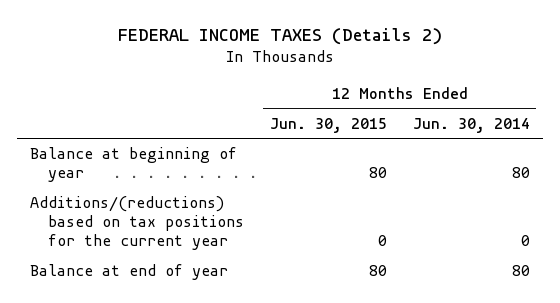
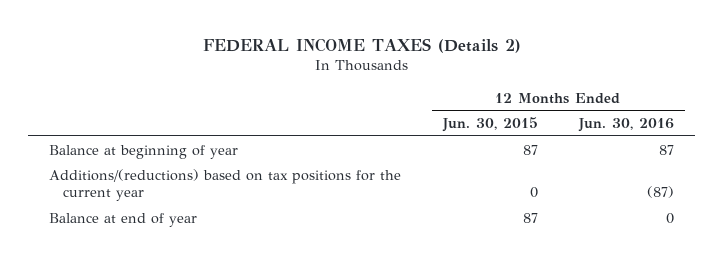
[412,117,530,133] Jun. 30, 2014 -> none
none -> [578,117,675,132] Jun. 30, 2016
[368,167,387,179] 80 -> [522,144,538,155] 87
[368,265,387,277] 80 -> [522,212,538,223] 87

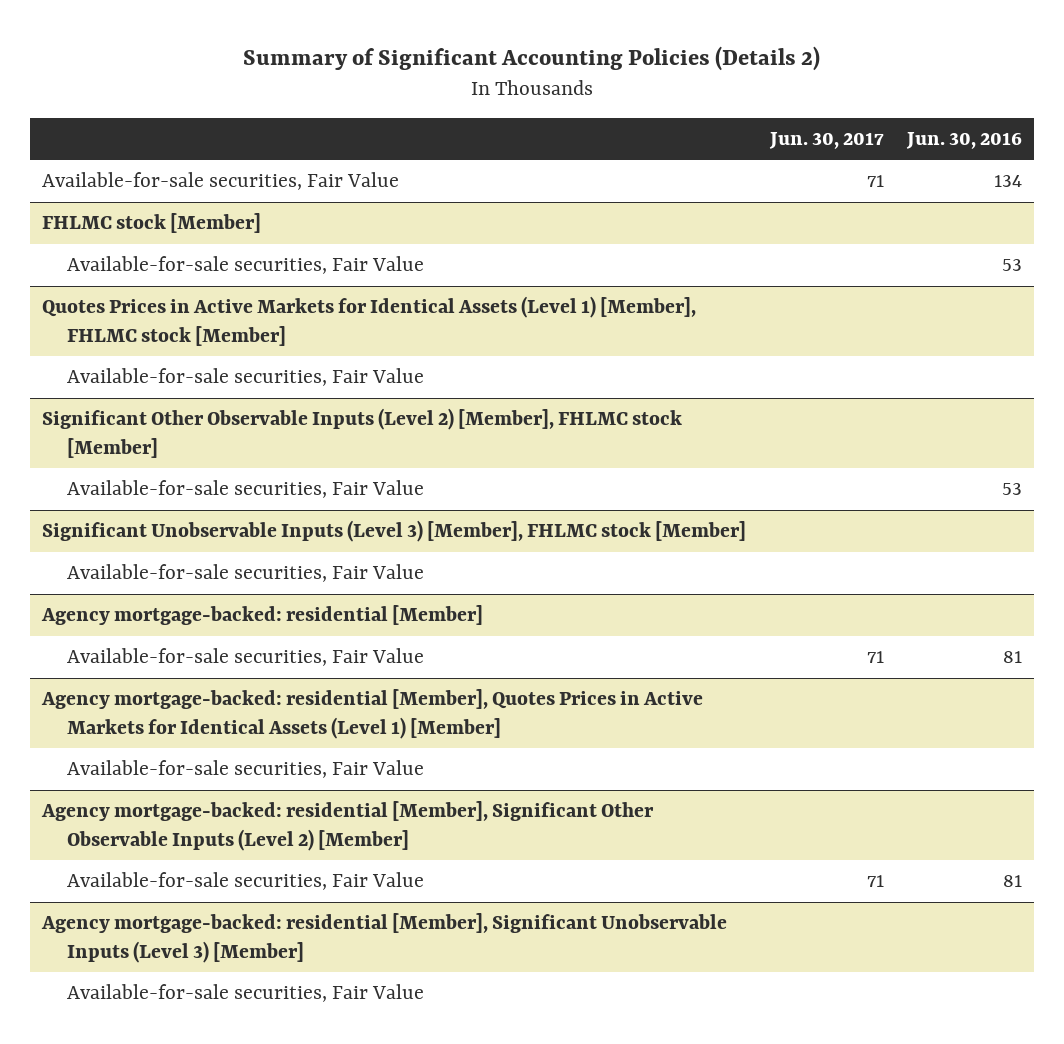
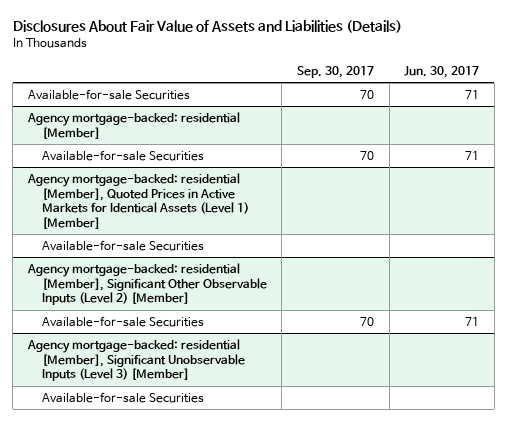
[243,45,821,71] Summary of Significant Accounting Policies (Details 2) -> [12,20,402,34] Disclosures About Fair Value of Assets and Liabilities (Details)
[906,131,1023,149] Jun. 30, 2016 -> none
none -> [297,66,375,79] Sep. 30, 2017
[41,213,261,234] FHLMC stock [Member] -> none
[66,256,424,275] Available-for-sale securities, Fair Value -> none
[41,296,696,346] Quotes Prices in Active Markets for Identical Assets (Level 1) [Member], FHLMC stock [Member] -> none
[66,368,424,387] Available-for-sale securities, Fair Value -> none
[41,408,682,458] Significant Other Observable Inputs (Level 2) [Member], FHLMC stock [Member] -> none
[66,480,424,499] Available-for-sale securities, Fair Value -> none
[41,520,746,543] Significant Unobservable Inputs (Level 3) [Member], FHLMC stock [Member] -> none
[66,564,424,583] Available-for-sale securities, Fair Value -> none
[41,172,399,191] Available-for-sale securities, Fair Value -> [27,88,190,100] Available-for-sale Securities
[66,648,424,667] Available-for-sale securities, Fair Value -> [41,149,204,161] Available-for-sale Securities
[40,689,703,739] Agency mortgage-backed: residential [Member], Quotes Prices in Active Markets for Identical Assets (Level 1) [Member] -> [26,172,249,230] Agency mortgage-backed: residential [Member], Quoted Prices in Active Markets for Identical Assets (Level 1) [Member]
[66,760,424,779] Available-for-sale securities, Fair Value -> [41,239,204,251] Available-for-sale Securities
[66,872,424,891] Available-for-sale securities, Fair Value -> [41,315,204,327] Available-for-sale Securities
[66,984,424,1003] Available-for-sale securities, Fair Value -> [41,391,204,403] Available-for-sale Securities

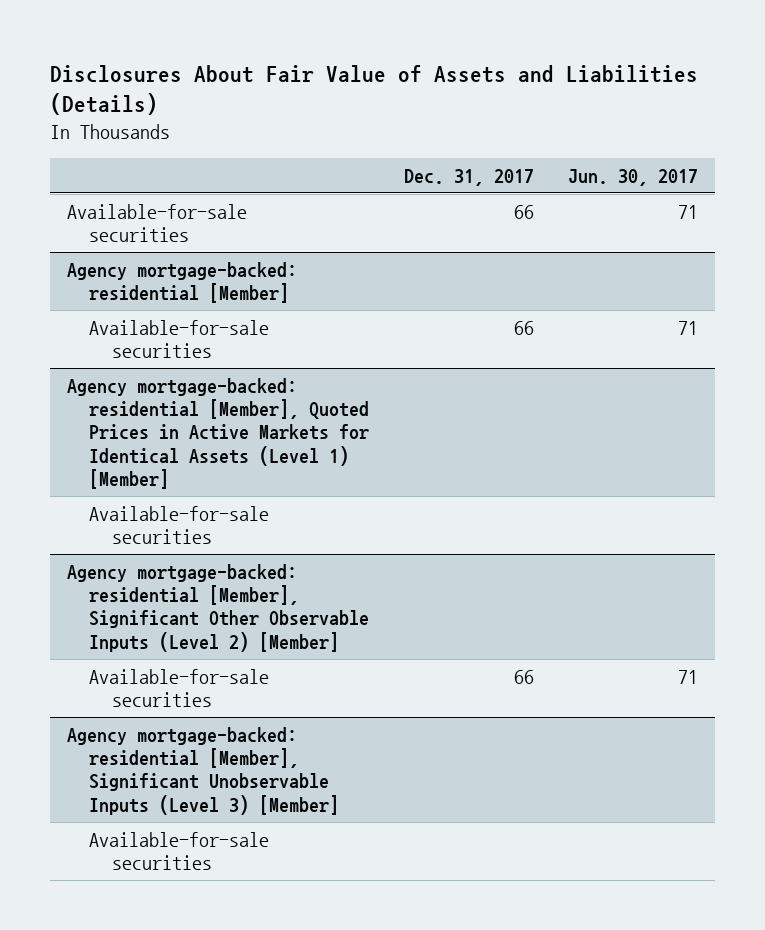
[297,66,375,79] Sep. 30, 2017 -> none
none -> [403,168,534,186] Dec. 31, 2017
[27,88,190,100] Available-for-sale Securities -> [66,203,247,243] Available-for-sale securities
[41,149,204,161] Available-for-sale Securities -> [89,319,270,359] Available-for-sale securities
[41,239,204,251] Available-for-sale Securities -> [89,505,270,545] Available-for-sale securities
[41,315,204,327] Available-for-sale Securities -> [89,668,270,708] Available-for-sale securities
[41,391,204,403] Available-for-sale Securities -> [89,831,270,871] Available-for-sale securities

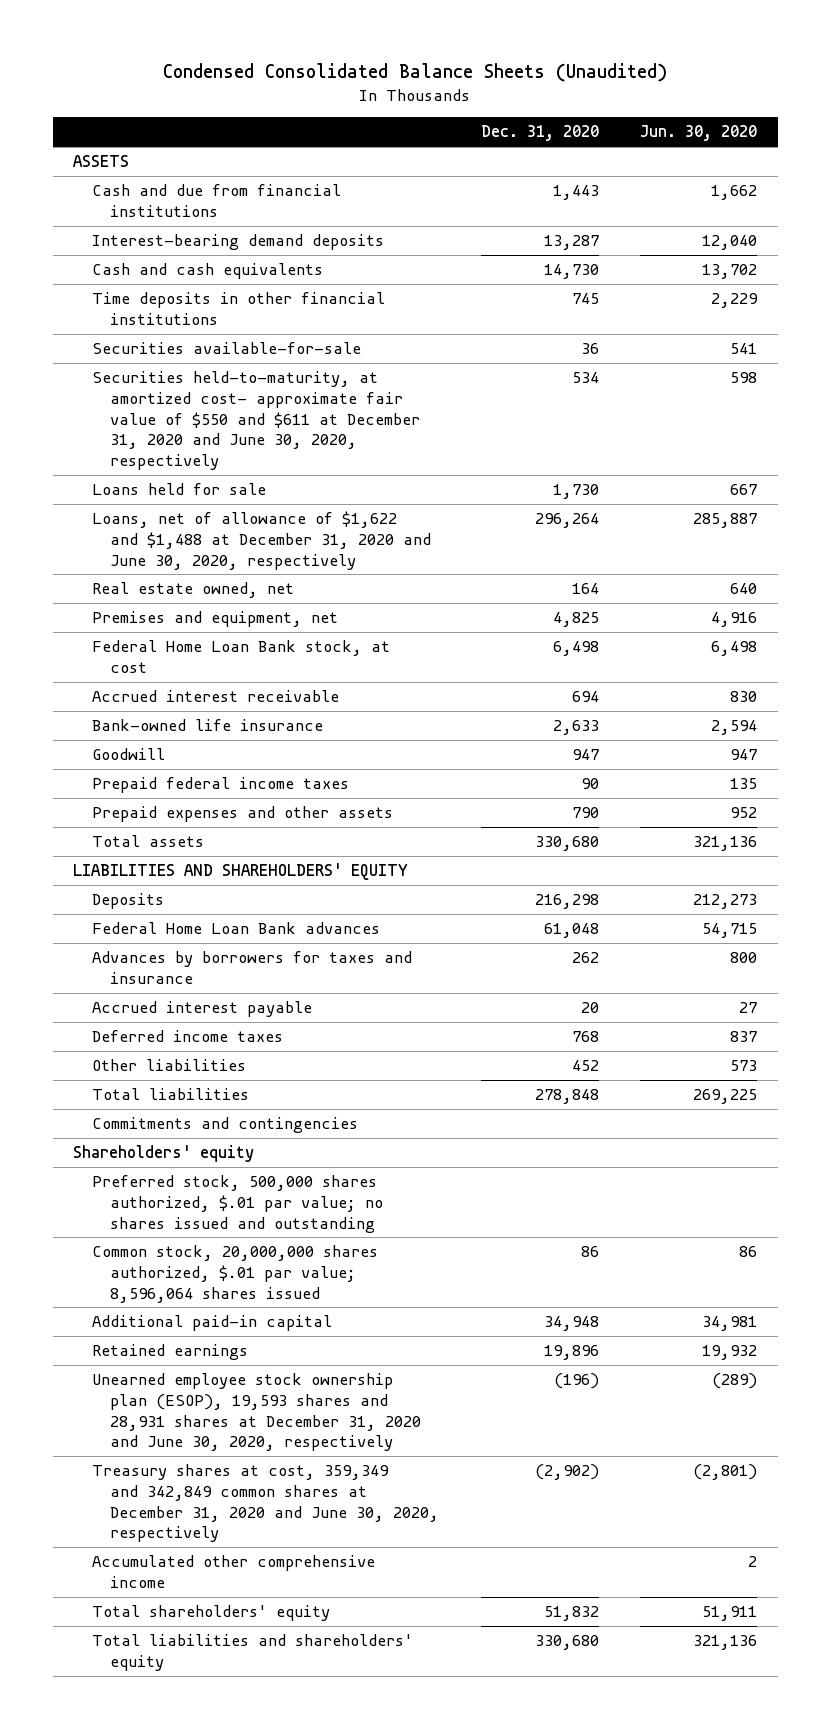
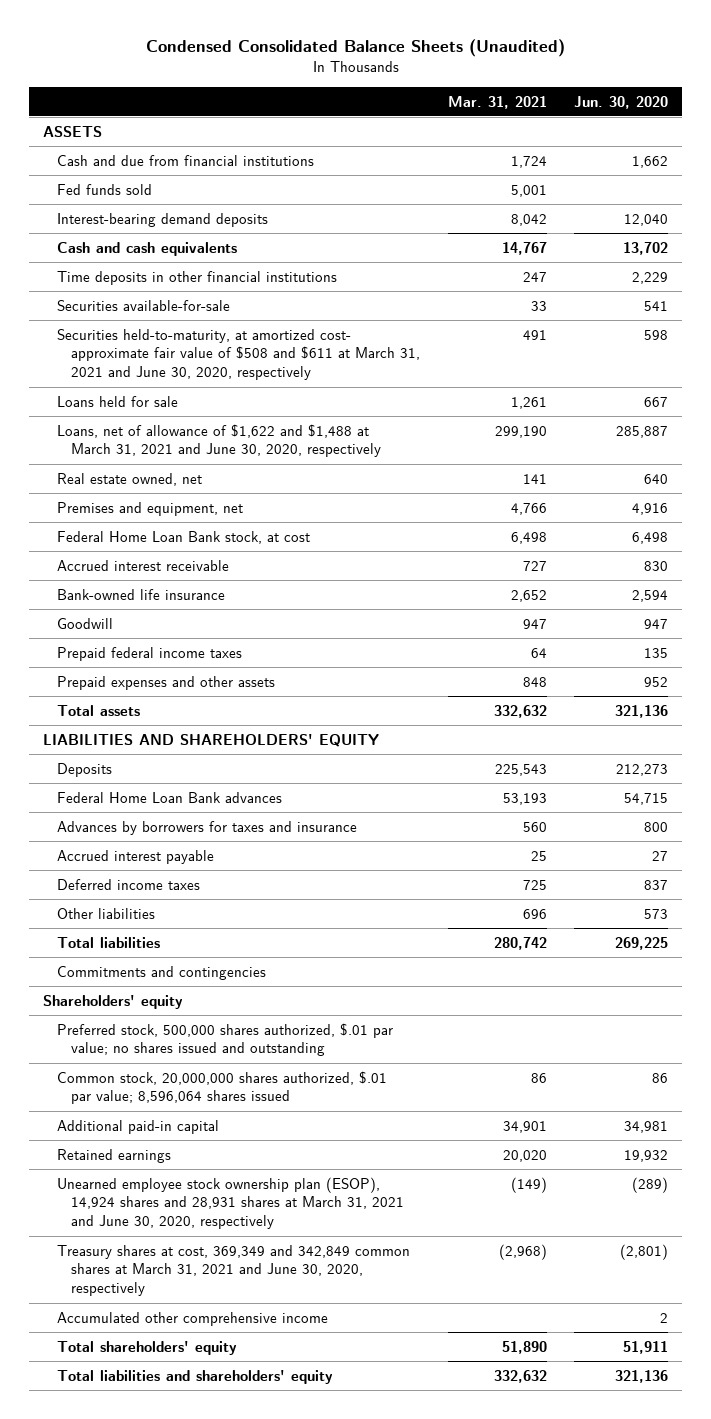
[480,125,599,142] Dec. 31, 2020 -> none
none -> [447,95,547,109] Mar. 31, 2021
none -> [57,183,153,195] Fed funds sold
[91,371,421,470] Securities held-to-maturity, at amortized cost- approximate fair value of $550 and $611 at December 31, 2020 and June 30, 2020, respectively -> [57,328,421,381] Securities held-to-maturity, at amortized cost- approximate fair value of $508 and $611 at March 31, 2021 and June 30, 2020, respectively
[91,511,432,570] Loans, net of allowance of $1,622 and $1,488 at December 31, 2020 and June 30, 2020, respectively -> [57,423,382,458] Loans, net of allowance of $1,622 and $1,488 at March 31, 2021 and June 30, 2020, respectively
[91,1373,422,1452] Unearned employee stock ownership plan (ESOP), 19,593 shares and 28,931 shares at December 31, 2020 and June 30, 2020, respectively -> [57,1176,405,1230] Unearned employee stock ownership plan (ESOP), 14,924 shares and 28,931 shares at March 31, 2021 and June 30, 2020, respectively
[91,1464,440,1543] Treasury shares at cost, 359,349 and 342,849 common shares at December 31, 2020 and June 30, 2020, respectively -> [57,1244,411,1297] Treasury shares at cost, 369,349 and 342,849 common shares at March 31, 2021 and June 30, 2020, respectively

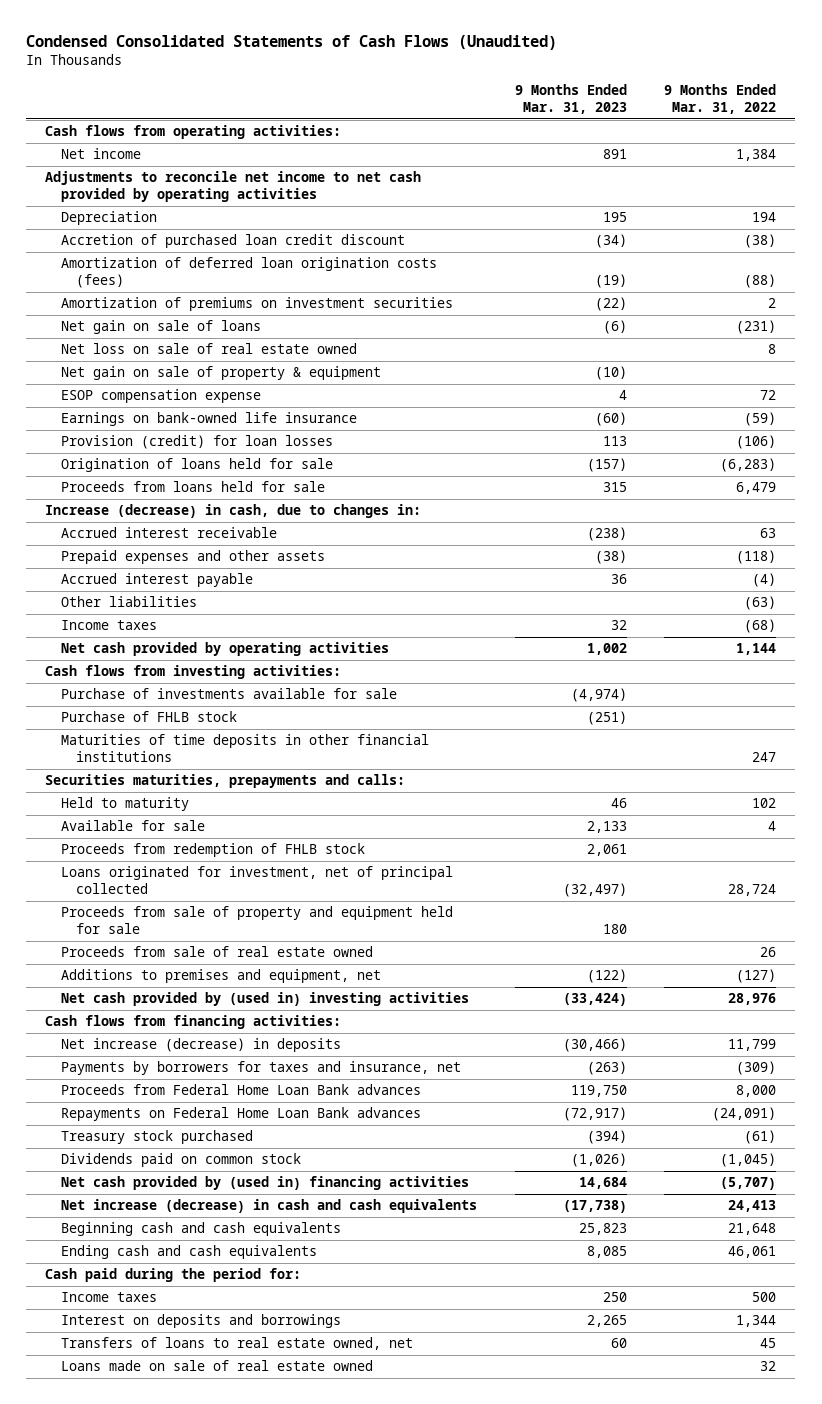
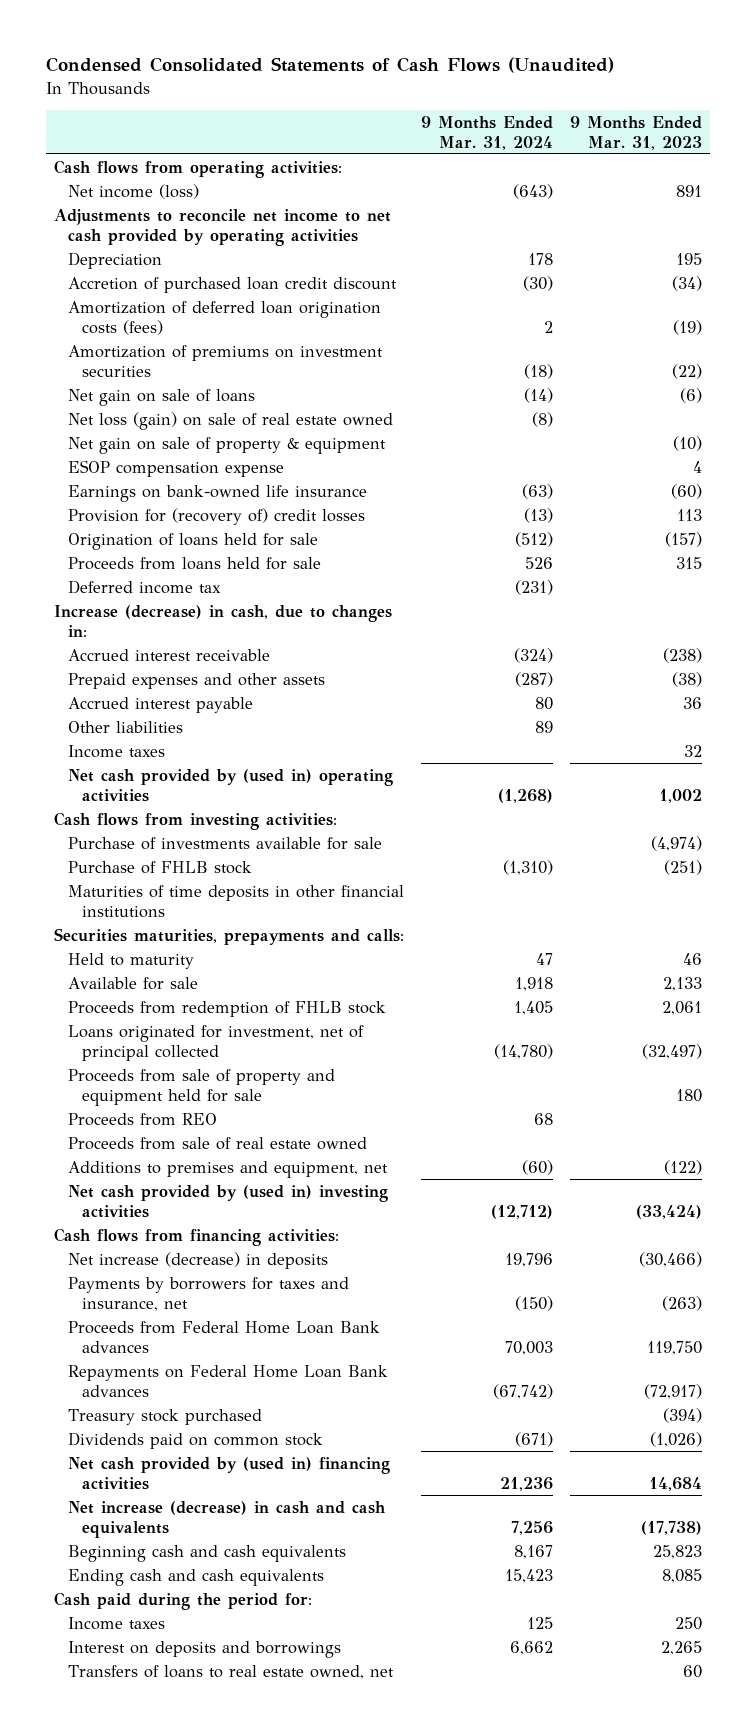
[664,83,777,115] 9 Months Ended Mar. 31, 2022 -> none
none -> [420,115,553,150] 9 Months Ended Mar. 31, 2024
[60,148,141,160] Net income -> [67,183,199,199] Net income (loss)
[60,343,357,355] Net loss on sale of real estate owned -> [67,411,393,430] Net loss (gain) on sale of real estate owned
[60,435,333,450] Provision (credit) for loan losses -> [67,507,365,525] Provision for (recovery of) credit losses
none -> [67,579,221,594] Deferred income tax
[60,642,389,657] Net cash provided by operating activities -> [67,768,393,802] Net cash provided by (used in) operating activities
none -> [67,1112,217,1126] Proceeds from REO
[60,1360,373,1372] Loans made on sale of real estate owned -> none

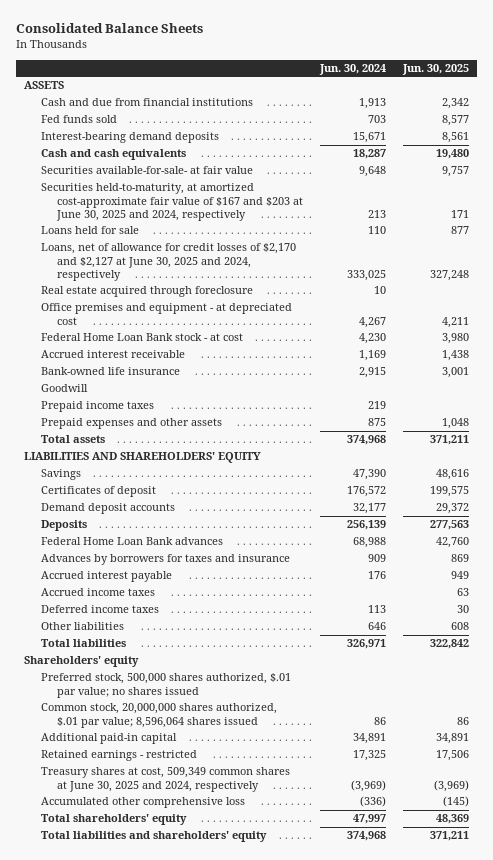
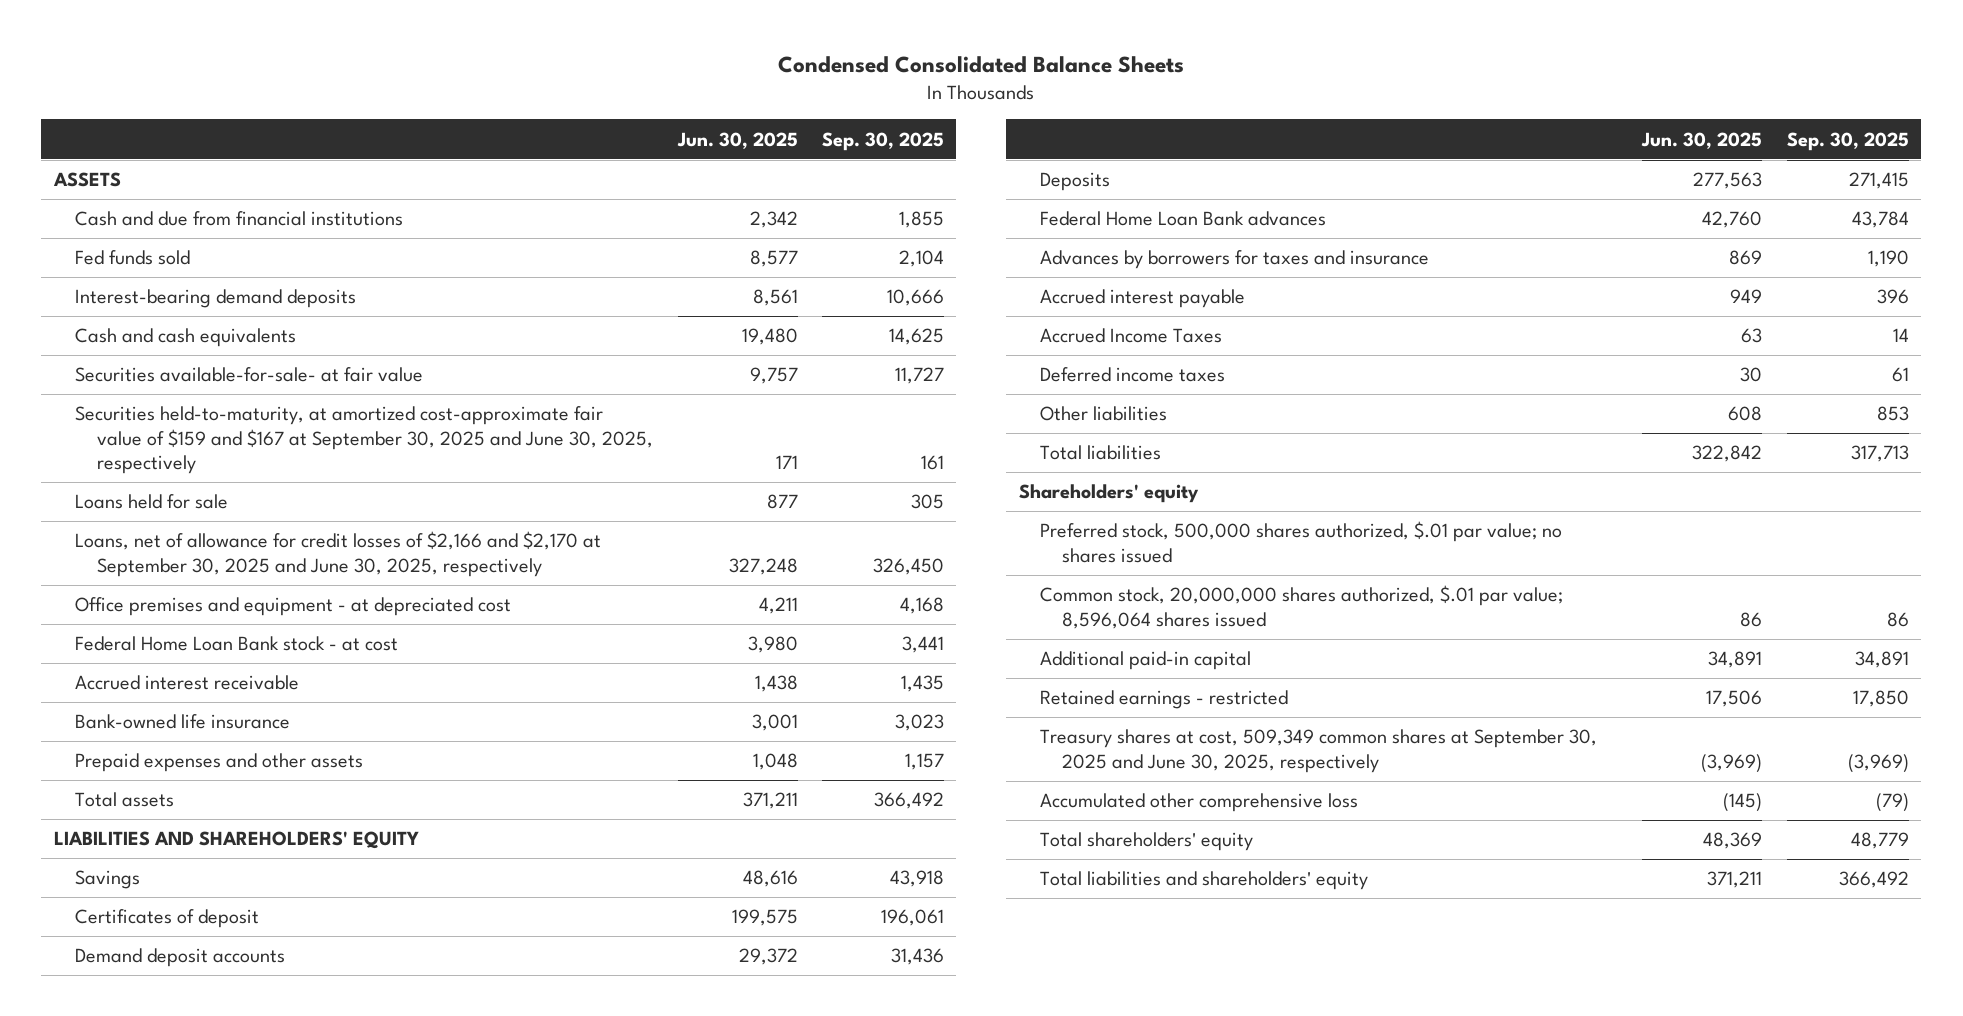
[16,23,204,34] Consolidated Balance Sheets -> [778,56,1185,74] Condensed Consolidated Balance Sheets
[318,63,386,75] Jun. 30, 2024 -> none
none -> [822,131,945,151] Sep. 30, 2025
[40,183,304,221] Securities held-to-maturity, at amortized cost-approximate fair value of $167 and $203 at June 30, 2025 and 2024, respectively -> [75,406,653,475] Securities held-to-maturity, at amortized cost-approximate fair value of $159 and $167 at September 30, 2025 and June 30, 2025, respectively
[40,286,253,298] Real estate acquired through foreclosure -> none
[40,243,296,281] Loans, net of allowance for credit losses of $2,170 and $2,127 at June 30, 2025 and 2024, respectively -> [75,531,602,577] Loans, net of allowance for credit losses of $2,166 and $2,170 at September 30, 2025 and June 30, 2025, respectively
[40,384,88,393] Goodwill -> none
[40,401,154,413] Prepaid income taxes -> none
[40,588,155,597] Accrued income taxes -> [1040,328,1223,344] Accrued Income Taxes
[40,767,290,792] Treasury shares at cost, 509,349 common shares at June 30, 2025 and 2024, respectively -> [1040,729,1598,773] Treasury shares at cost, 509,349 common shares at September 30, 2025 and June 30, 2025, respectively

